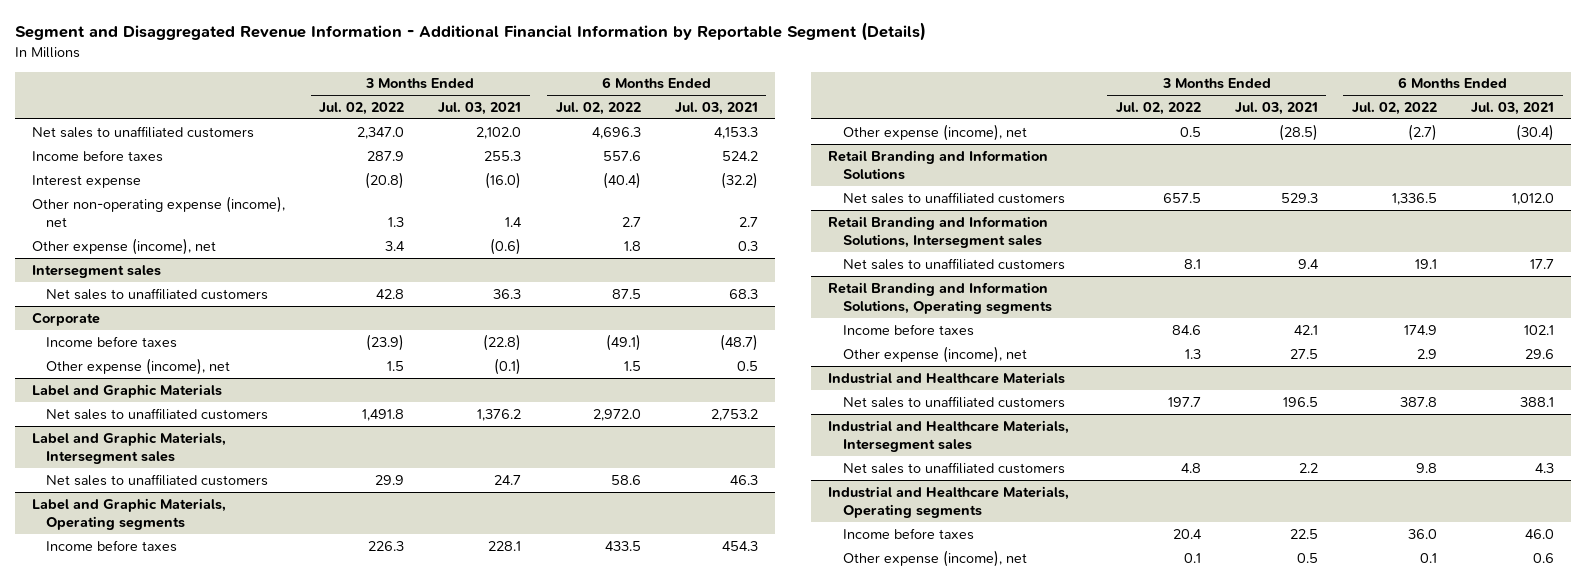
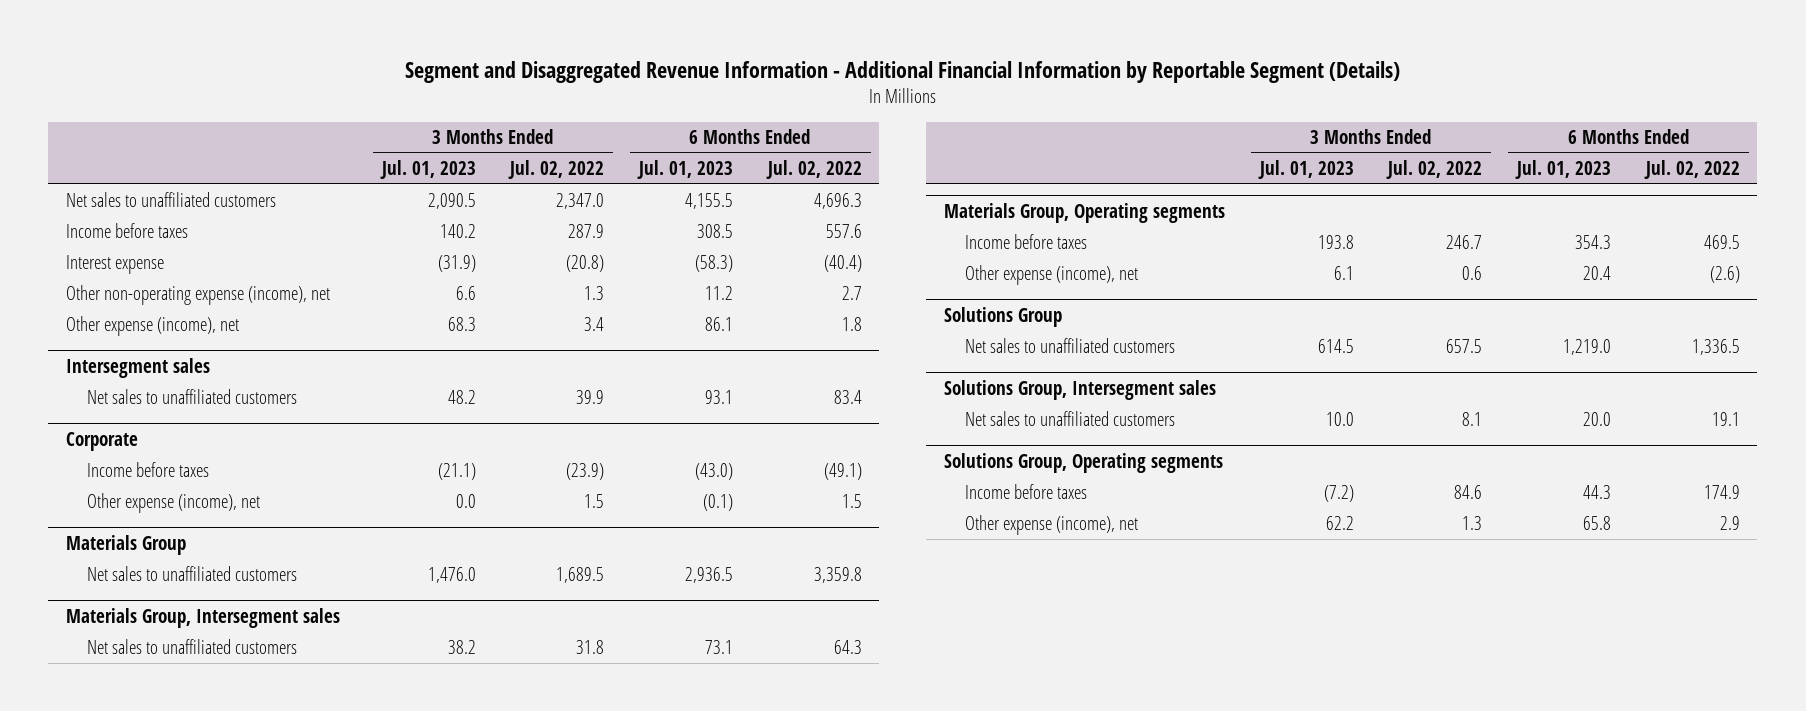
[438,101,522,115] Jul. 03, 2021 -> none
[674,101,758,115] Jul. 03, 2021 -> none
none -> [379,160,476,180] Jul. 01, 2023
none -> [637,160,734,180] Jul. 01, 2023
[376,288,405,299] 42.8 -> [576,390,605,405] 39.9
[611,288,641,299] 87.5 -> [833,390,862,405] 83.4
[32,383,223,398] Label and Graphic Materials -> none
[32,431,227,465] Label and Graphic Materials, Intersegment sales -> none
[32,497,227,531] Label and Graphic Materials, Operating segments -> none
[828,149,1049,181] Retail Branding and Information Solutions -> none
none -> [65,535,186,556] Materials Group
[362,408,405,421] 1,491.8 -> [556,567,605,584] 1,689.5
[592,408,641,421] 2,972.0 -> [813,567,862,584] 3,359.8
none -> [65,608,340,629] Materials Group, Intersegment sales
[375,474,405,485] 29.9 -> [576,640,605,655] 31.8
[610,474,641,485] 58.6 -> [833,640,862,655] 64.3
none -> [943,203,1225,224] Materials Group, Operating segments
[368,540,405,551] 226.3 -> [1446,235,1483,250] 246.7
[604,540,641,551] 433.5 -> [1703,235,1740,250] 469.5
[1179,126,1201,137] 0.5 -> [1462,266,1483,281] 0.6
[1407,123,1437,141] (2.7) -> [1709,266,1740,284] (2.6)
none -> [943,307,1062,328] Solutions Group
[828,215,1049,249] Retail Branding and Information Solutions, Intersegment sales -> none
none -> [943,380,1216,401] Solutions Group, Intersegment sales
[828,281,1052,315] Retail Branding and Information Solutions, Operating segments -> none
none -> [943,453,1223,474] Solutions Group, Operating segments
[828,371,1066,384] Industrial and Healthcare Materials -> none
[842,395,1065,408] Net sales to unaffiliated customers -> none
[828,419,1070,453] Industrial and Healthcare Materials, Intersegment sales -> none
[842,461,1065,474] Net sales to unaffiliated customers -> none
[828,485,1070,519] Industrial and Healthcare Materials, Operating segments -> none
[842,527,974,540] Income before taxes -> none
[842,549,1027,567] Other expense (income), net -> none

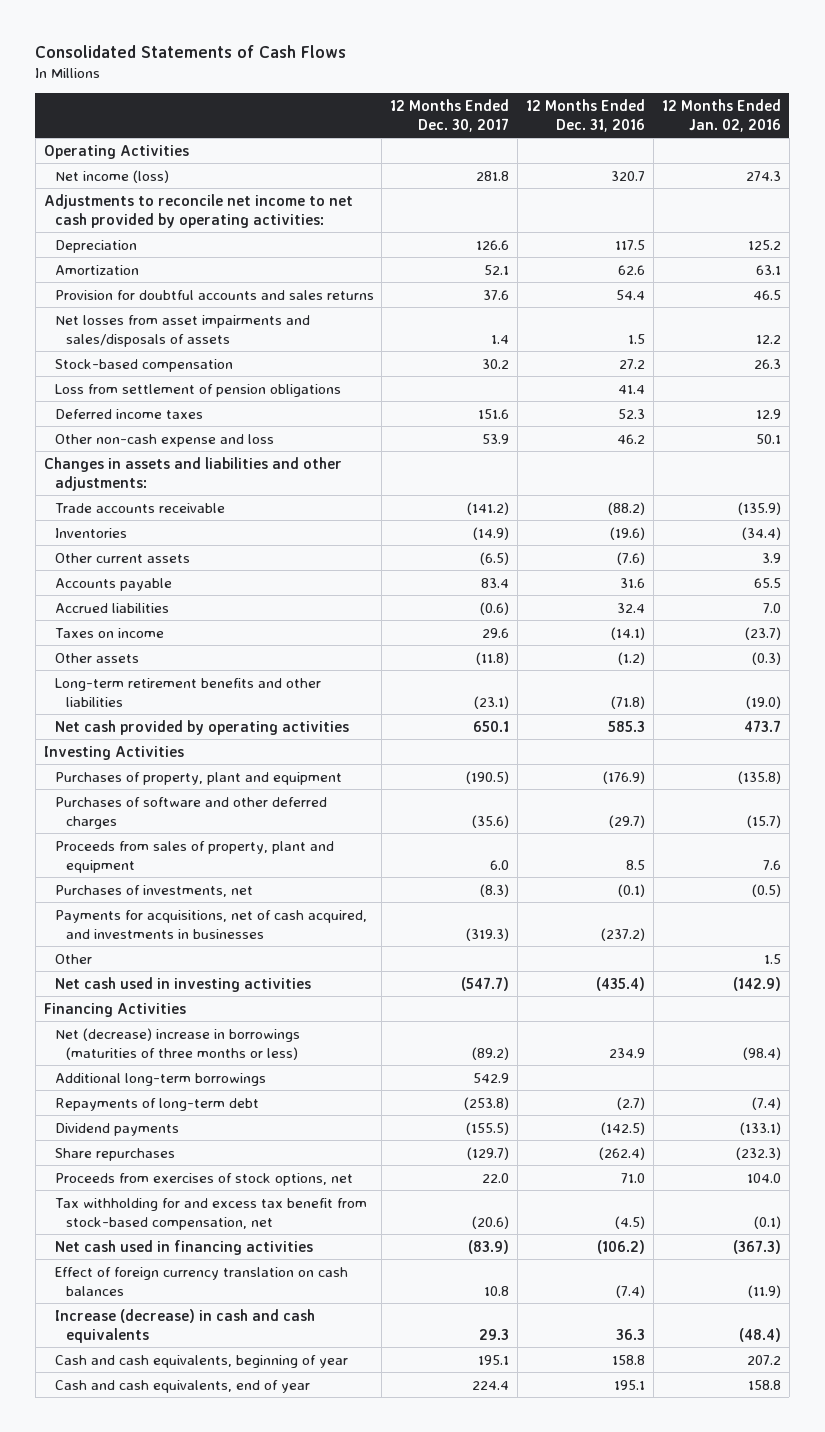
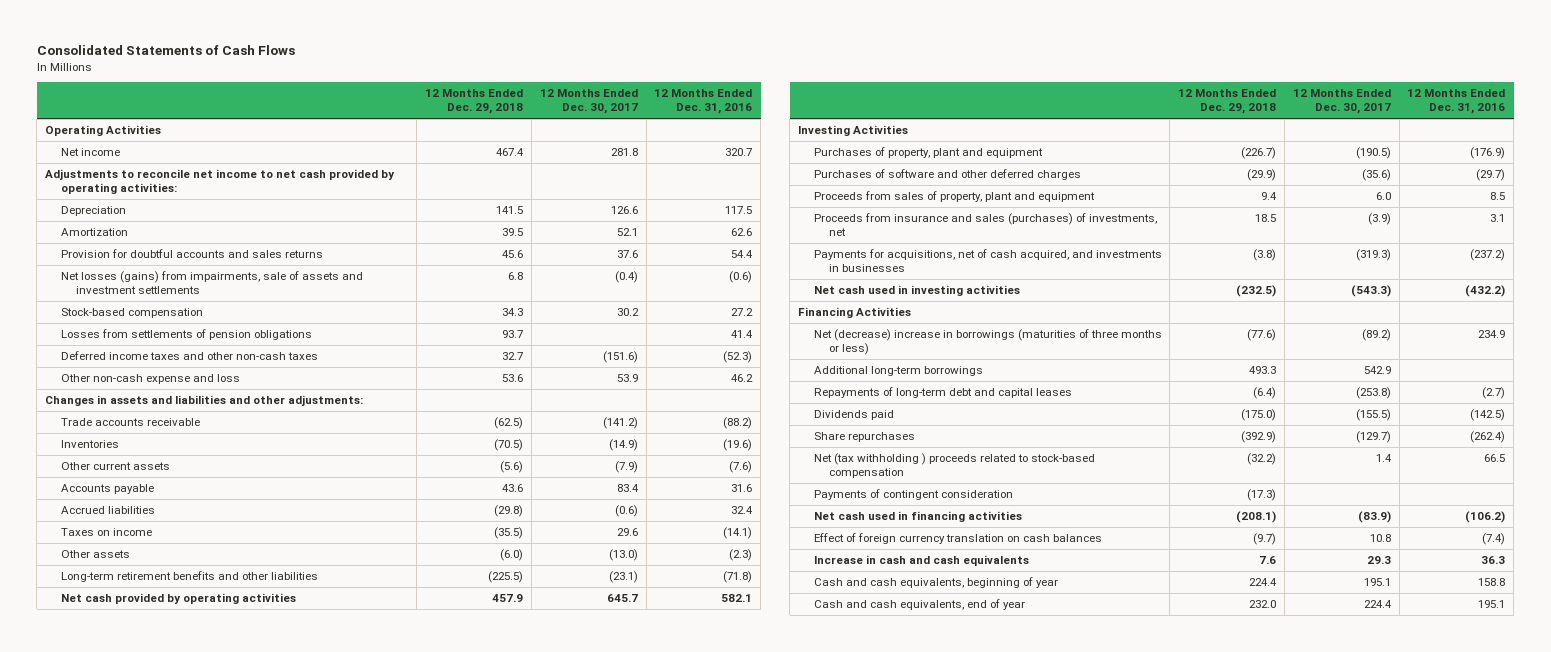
[662,98,782,132] 12 Months Ended Jan. 02, 2016 -> none
none -> [425,89,524,115] 12 Months Ended Dec. 29, 2018
[54,169,169,183] Net income (loss) -> [60,147,120,156] Net income
[54,314,310,347] Net losses from asset impairments and sales/disposals of assets -> [60,270,363,295] Net losses (gains) from impairments, sale of assets and investment settlements
[491,334,510,344] 1.4 -> [614,270,638,283] (0.4)
[628,333,646,344] 1.5 -> [729,270,753,283] (0.6)
[54,408,203,419] Deferred income taxes -> none
[54,383,341,397] Loss from settlement of pension obligations -> [60,328,312,340] Losses from settlements of pension obligations
none -> [60,350,318,360] Deferred income taxes and other non-cash taxes
[480,551,510,565] (6.5) -> [614,460,638,473] (7.9)
[476,651,510,665] (11.8) -> [608,548,638,561] (13.0)
[618,651,646,665] (1.2) -> [729,548,753,561] (2.3)
[473,720,510,732] 650.1 -> [606,593,638,602] 645.7
[608,720,646,732] 585.3 -> [721,593,753,602] 582.1
[54,884,253,897] Purchases of investments, net -> [813,212,1157,237] Proceeds from insurance and sales (purchases) of investments, net
[480,883,510,897] (8.3) -> [1367,212,1391,225] (3.9)
[618,883,646,897] (0.1) -> [1490,213,1506,222] 3.1
[54,953,92,964] Other -> none
[461,976,510,991] (547.7) -> [1350,284,1391,297] (543.3)
[596,976,646,991] (435.4) -> [1465,284,1506,297] (432.2)
[54,1097,259,1111] Repayments of long-term debt -> [813,386,1072,398] Repayments of long-term debt and capital leases
[54,1122,179,1136] Dividend payments -> [813,409,894,420] Dividends paid
[54,1172,353,1186] Proceeds from exercises of stock options, net -> none
[54,1197,367,1230] Tax withholding for and excess tax benefit from stock-based compensation, net -> none
none -> [813,452,1095,479] Net (tax withholding ) proceeds related to stock-based compensation
none -> [813,488,1013,500] Payments of contingent consideration
[54,1308,315,1343] Increase (decrease) in cash and cash equivalents -> [813,554,1029,566] Increase in cash and cash equivalents

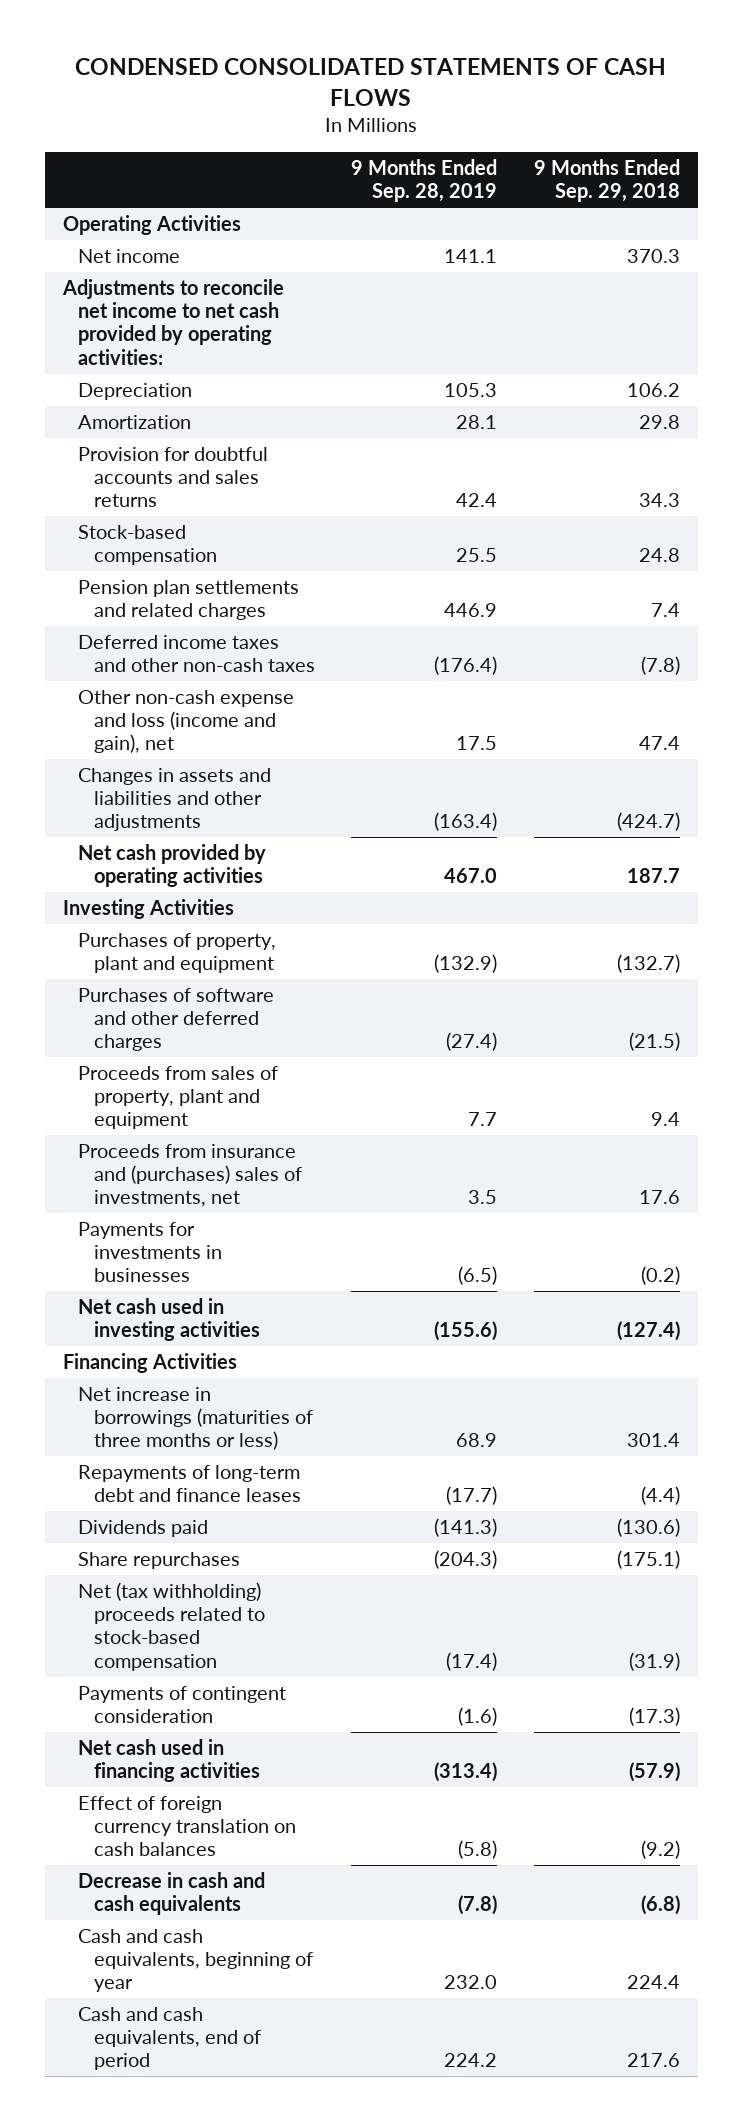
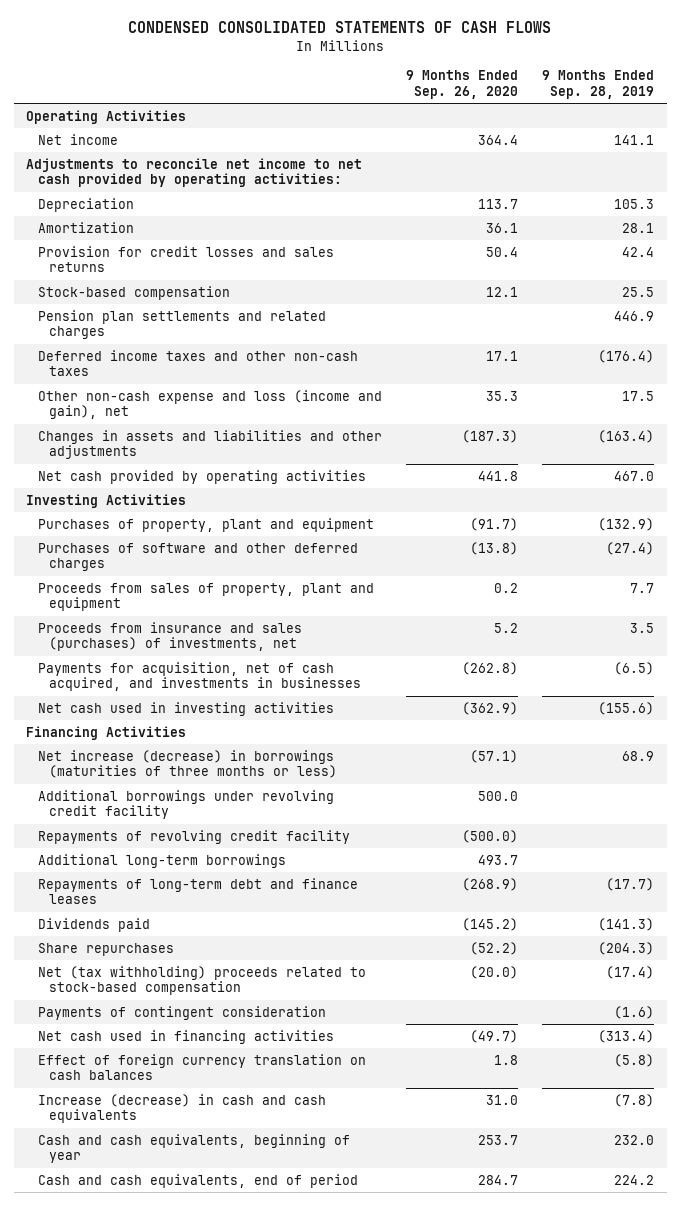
[533,158,680,203] 9 Months Ended Sep. 29, 2018 -> none
none -> [405,70,518,100] 9 Months Ended Sep. 26, 2020
[78,447,269,508] Provision for doubtful accounts and sales returns -> [37,245,334,273] Provision for credit losses and sales returns
[78,1222,222,1283] Payments for investments in businesses -> none
[78,1144,302,1208] Proceeds from insurance and (purchases) sales of investments, net -> [37,621,302,652] Proceeds from insurance and sales (purchases) of investments, net
none -> [37,661,362,692] Payments for acquisition, net of cash acquired, and investments in businesses
[78,1387,313,1451] Net increase in borrowings (maturities of three months or less) -> [37,749,338,779] Net increase (decrease) in borrowings (maturities of three months or less)
none -> [37,789,334,820] Additional borrowings under revolving credit facility
none -> [37,829,350,844] Repayments of revolving credit facility
none -> [37,853,286,868] Additional long-term borrowings
[78,1872,266,1916] Decrease in cash and cash equivalents -> [37,1093,326,1124] Increase (decrease) in cash and cash equivalents

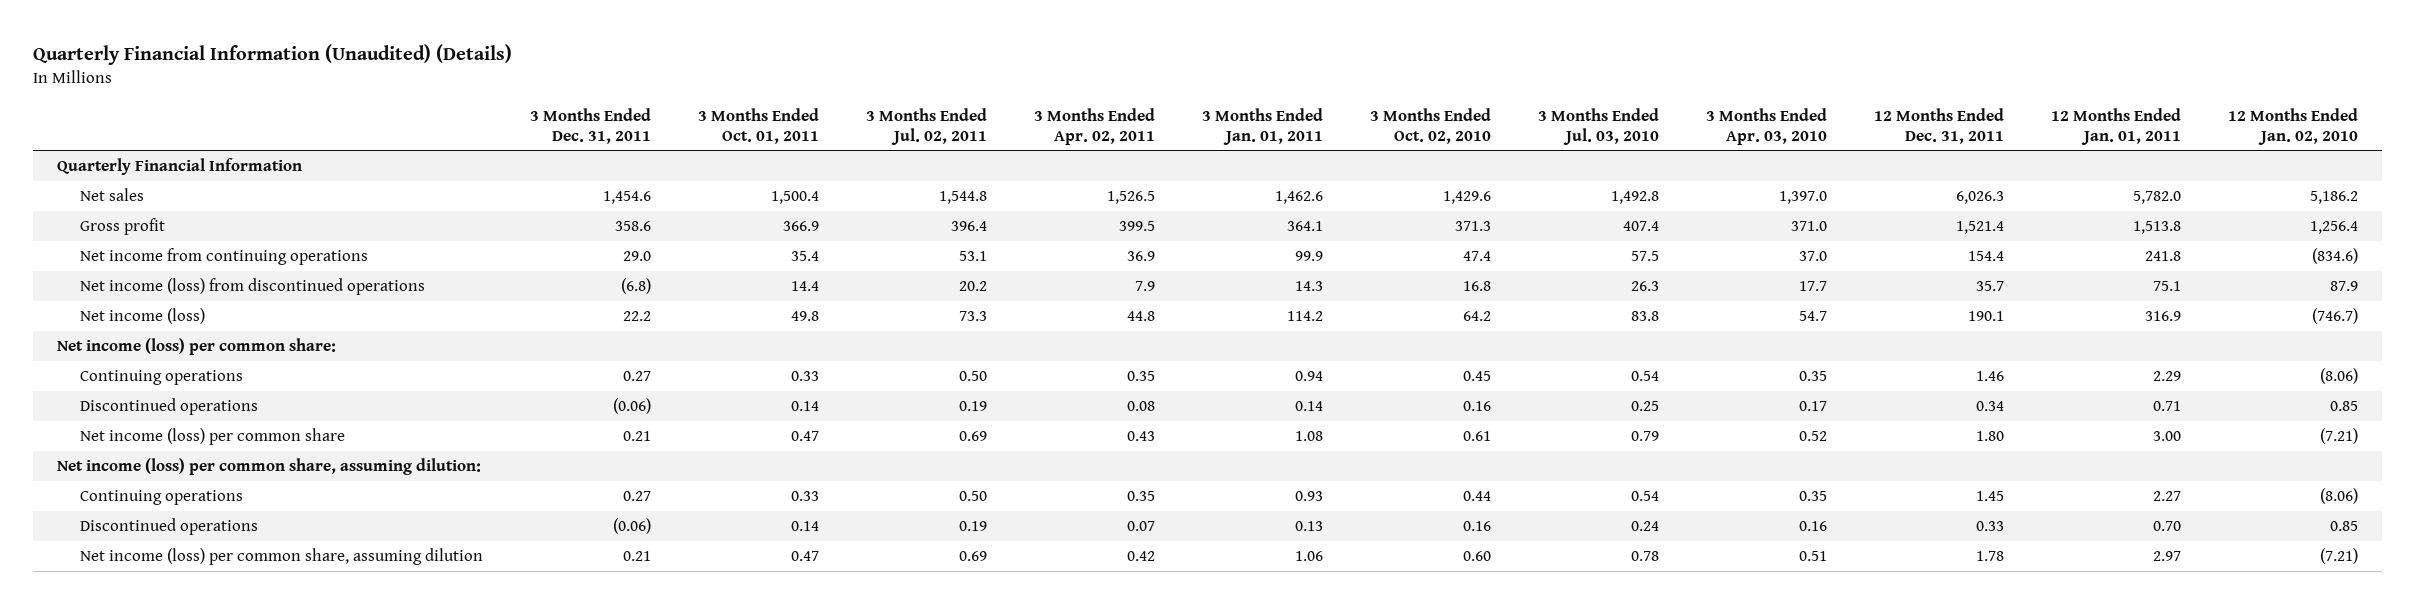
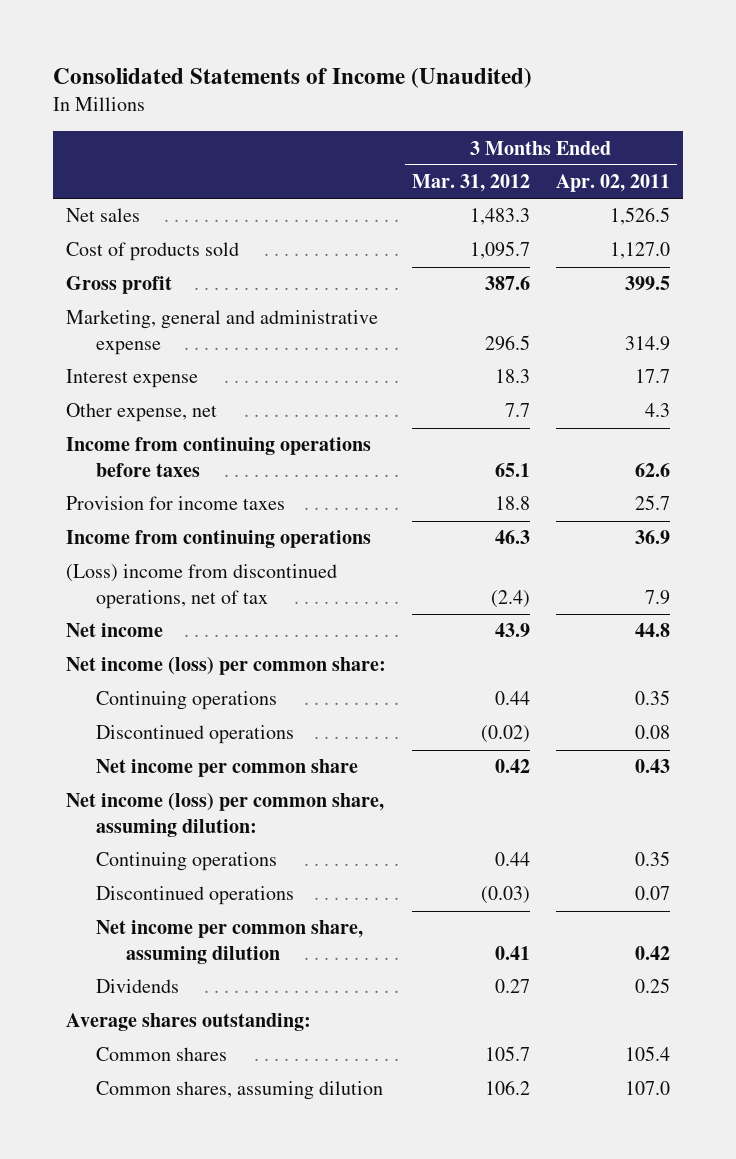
[33,43,513,65] Quarterly Financial Information (Unaudited) (Details) -> [52,67,532,88] Consolidated Statements of Income (Unaudited)
[530,107,652,144] 3 Months Ended Dec. 31, 2011 -> none
[698,107,820,144] 3 Months Ended Oct. 01, 2011 -> none
[866,107,988,145] 3 Months Ended Jul. 02, 2011 -> none
[1202,107,1324,145] 3 Months Ended Jan. 01, 2011 -> none
[1370,107,1492,144] 3 Months Ended Oct. 02, 2010 -> none
[1538,107,1660,145] 3 Months Ended Jul. 03, 2010 -> none
[1706,107,1828,145] 3 Months Ended Apr. 03, 2010 -> none
[1874,107,2005,144] 12 Months Ended Dec. 31, 2011 -> none
[2051,107,2182,145] 12 Months Ended Jan. 01, 2011 -> none
[2228,107,2359,145] 12 Months Ended Jan. 02, 2010 -> none
none -> [411,174,530,193] Mar. 31, 2012
[56,158,302,176] Quarterly Financial Information -> none
none -> [65,242,239,262] Cost of products sold
none -> [65,310,378,355] Marketing, general and administrative expense
none -> [65,369,198,389] Interest expense
none -> [65,403,217,423] Other expense, net
none -> [65,437,371,477] Income from continuing operations before taxes
none -> [65,496,285,511] Provision for income taxes
[80,248,369,266] Net income from continuing operations -> [65,530,371,549] Income from continuing operations
[80,278,426,296] Net income (loss) from discontinued operations -> [65,564,337,609] (Loss) income from discontinued operations, net of tax
[80,308,206,325] Net income (loss) -> [65,623,163,638] Net income
[80,428,346,446] Net income (loss) per common share -> [95,759,358,778] Net income per common share
[80,548,484,566] Net income (loss) per common share, assuming dilution -> [95,920,363,964] Net income per common share, assuming dilution
none -> [95,979,179,994] Dividends
none -> [65,1013,311,1032] Average shares outstanding:
none -> [95,1047,227,1062] Common shares
none -> [95,1081,383,1101] Common shares, assuming dilution

